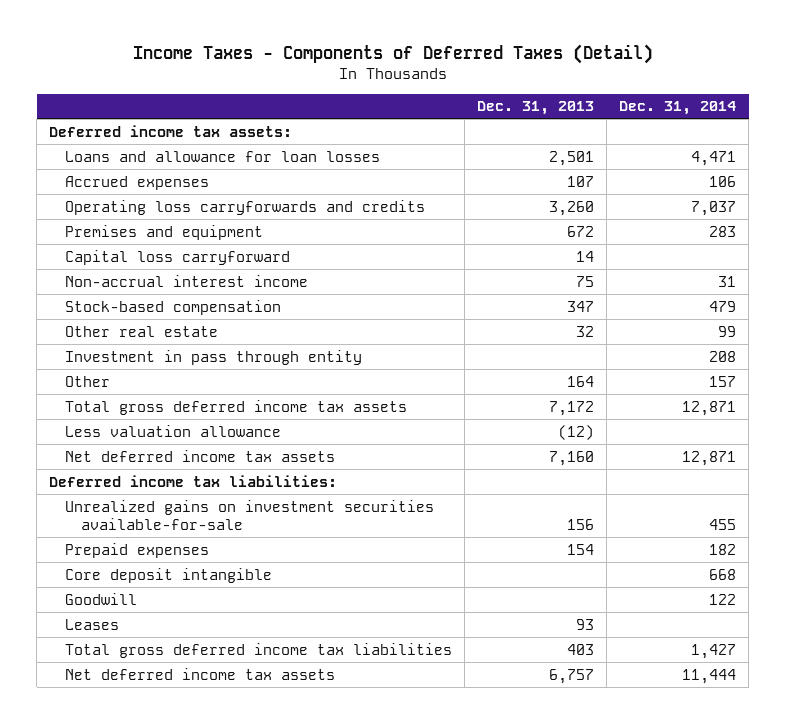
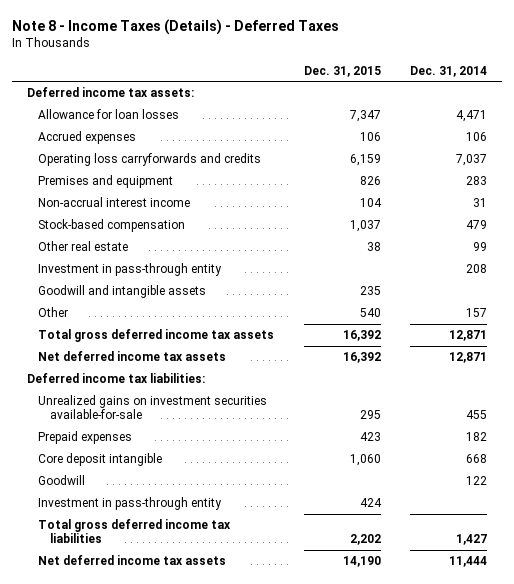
[132,44,653,65] Income Taxes - Components of Deferred Taxes (Detail) -> [12,19,340,36] Note 8 - Income Taxes (Details) - Deferred Taxes
[477,101,595,116] Dec. 31, 2013 -> none
none -> [303,65,381,77] Dec. 31, 2015
[64,150,380,162] Loans and allowance for loan losses -> [38,109,180,120] Allowance for loan losses
[64,249,290,265] Capital loss carryforward -> none
[64,349,362,365] Investment in pass through entity -> [38,263,223,277] Investment in pass-through entity
none -> [38,285,207,299] Goodwill and intangible assets
[64,424,281,437] Less valuation allowance -> none
[64,618,119,630] Leases -> none
none -> [38,497,223,511] Investment in pass-through entity

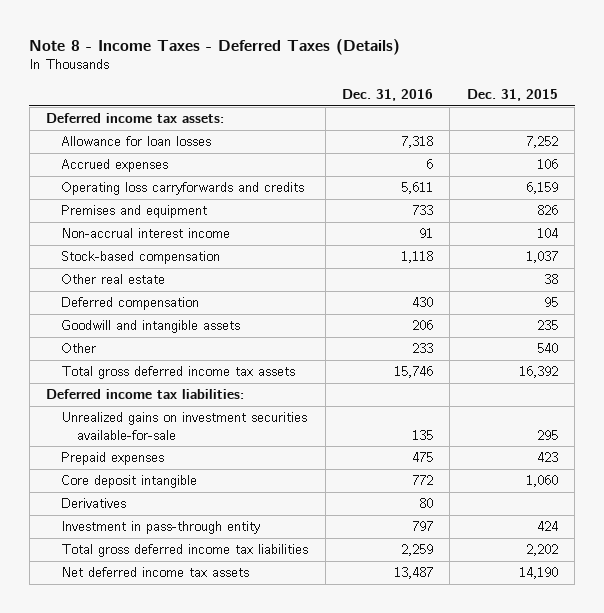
[12,19,340,36] Note 8 - Income Taxes (Details) - Deferred Taxes -> [29,38,401,55] Note 8 - Income Taxes - Deferred Taxes (Details)
[409,65,487,77] Dec. 31, 2014 -> none
none -> [342,89,434,102] Dec. 31, 2016
[349,110,381,123] 7,347 -> [525,136,558,149] 7,252
[38,263,223,277] Investment in pass-through entity -> none
none -> [61,297,200,311] Deferred compensation
[38,351,227,362] Net deferred income tax assets -> none
[38,475,86,486] Goodwill -> none
none -> [61,498,127,509] Derivatives

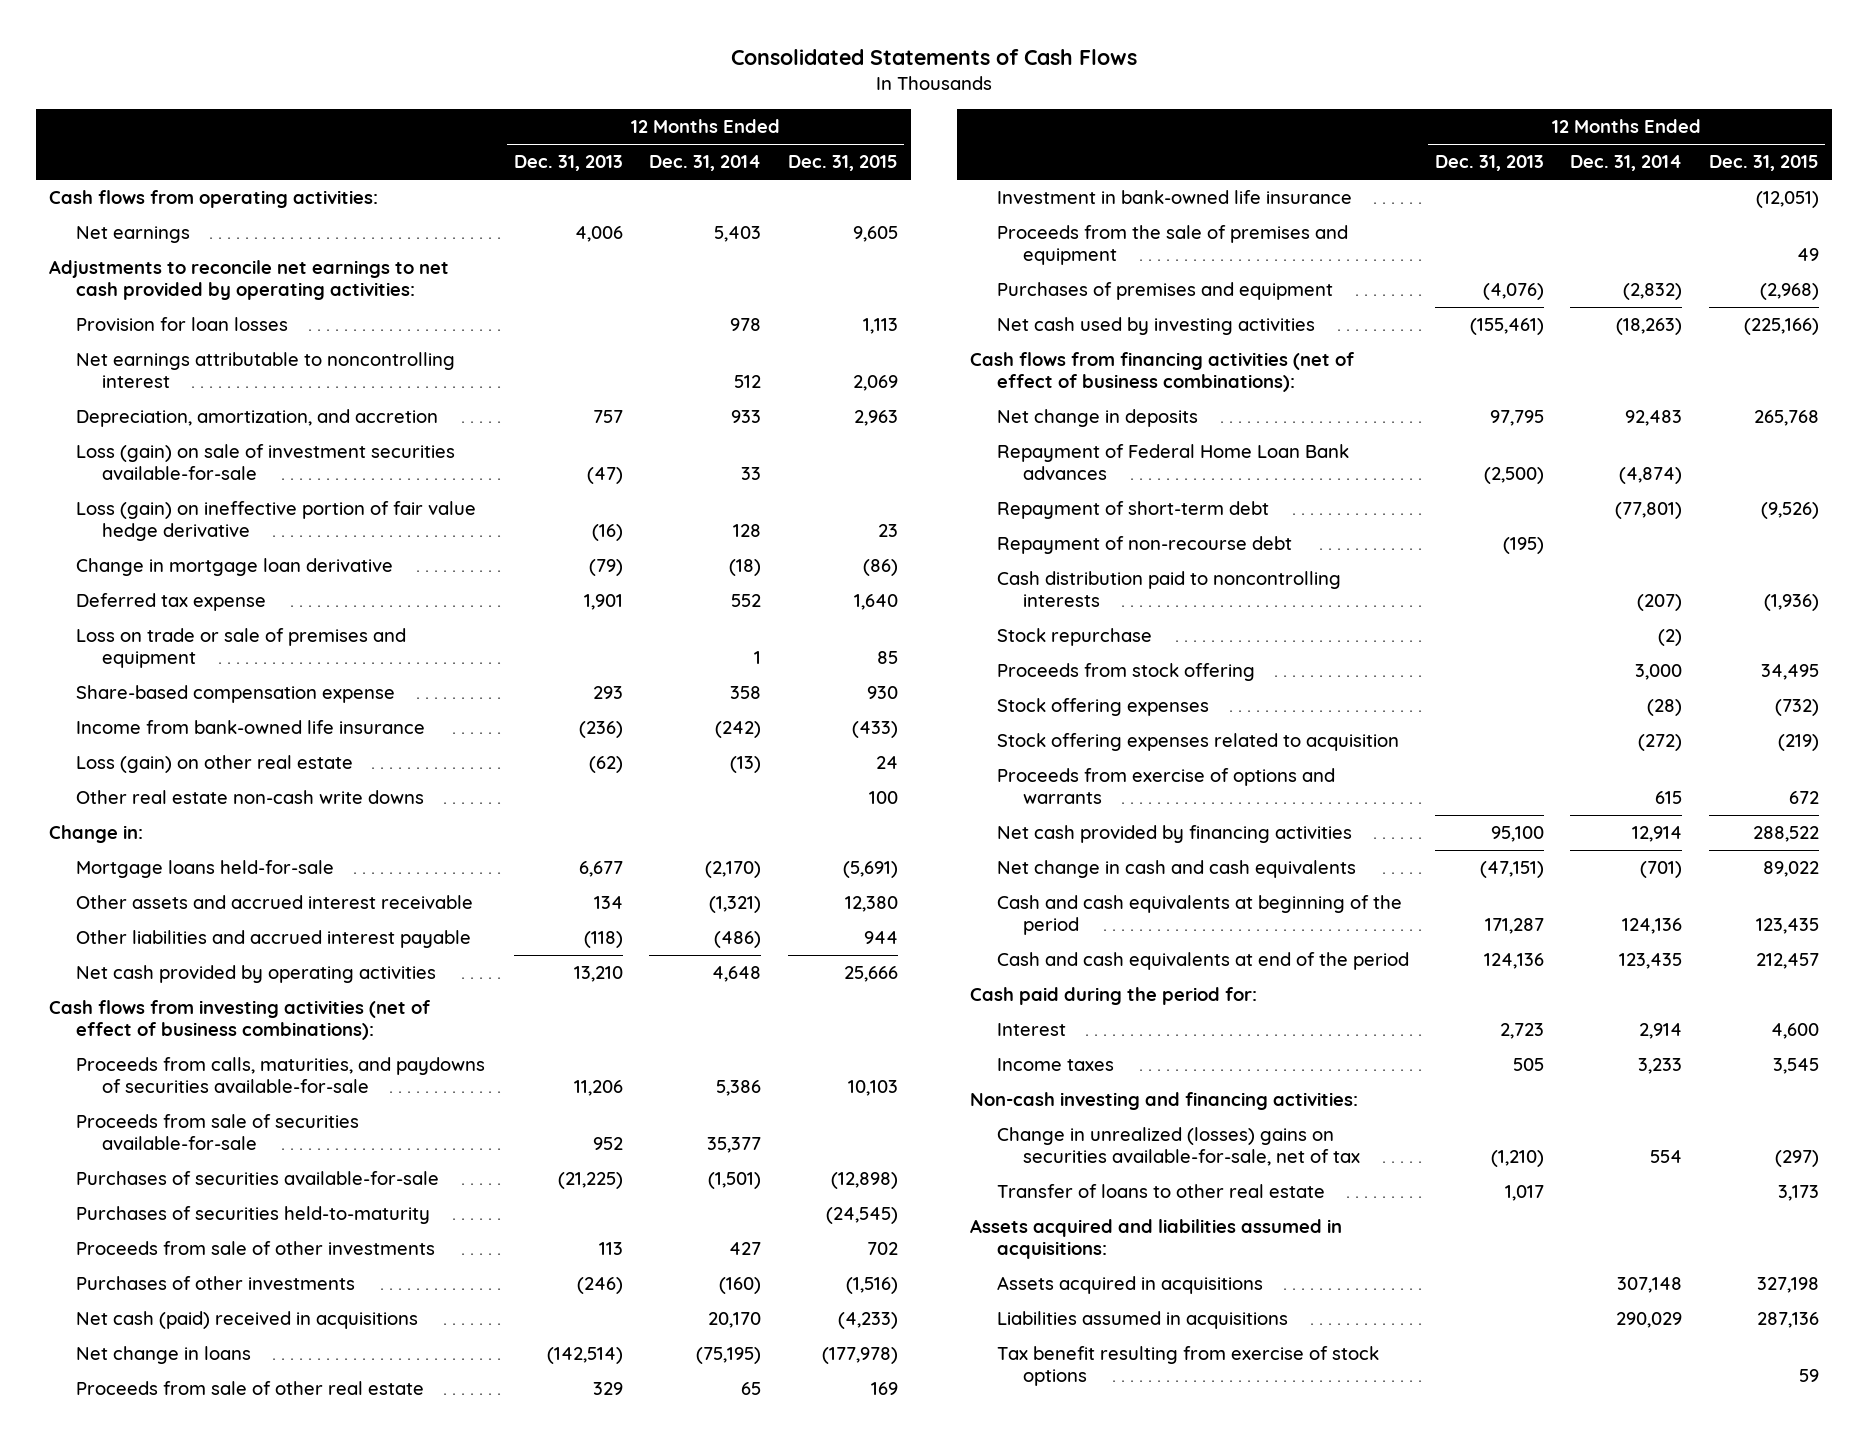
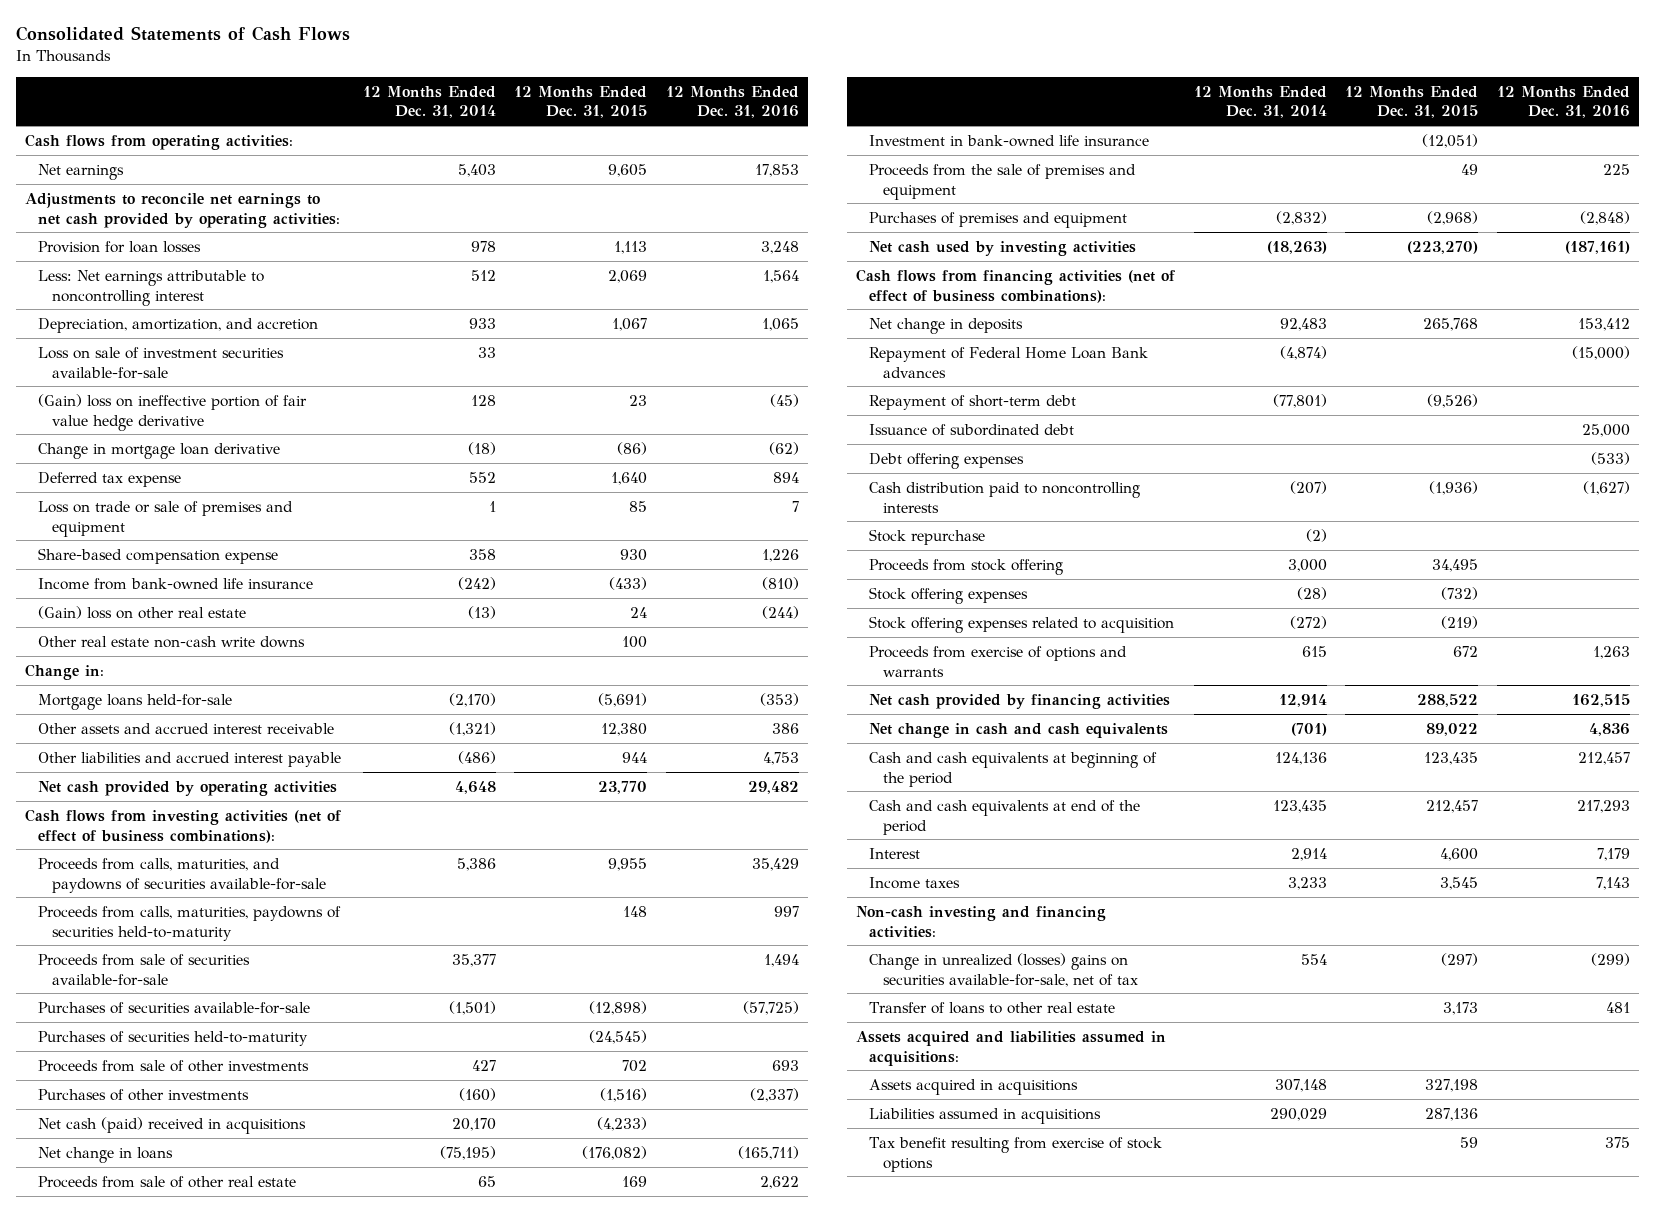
[514,155,624,172] Dec. 31, 2013 -> none
none -> [665,85,799,119] 12 Months Ended Dec. 31, 2016
[75,352,455,389] Net earnings attributable to noncontrolling interest -> [38,269,265,306] Less: Net earnings attributable to noncontrolling interest
[853,410,898,427] 2,963 -> [612,317,648,331] 1,067
[75,444,455,481] Loss (gain) on sale of investment securities available-for-sale -> [38,346,285,379] Loss on sale of investment securities available-for-sale
[75,501,476,542] Loss (gain) on ineffective portion of fair value hedge derivative -> [38,393,308,431] (Gain) loss on ineffective portion of fair value hedge derivative
[75,755,353,774] Loss (gain) on other real estate -> [38,605,247,619] (Gain) loss on other real estate
[843,966,898,983] 25,666 -> [598,780,648,794] 23,770
[847,1080,898,1097] 10,103 -> [608,857,648,871] 9,955
none -> [38,905,342,941] Proceeds from calls, maturities, paydowns of securities held-to-maturity
[821,1347,898,1365] (177,978) -> [582,1145,648,1160] (176,082)
[1743,318,1819,336] (225,166) -> [1407,240,1479,254] (223,270)
[996,536,1292,555] Repayment of non-recourse debt -> none
none -> [869,423,1075,436] Issuance of subordinated debt
none -> [869,452,1025,469] Debt offering expenses
[970,987,1258,1006] Cash paid during the period for: -> none

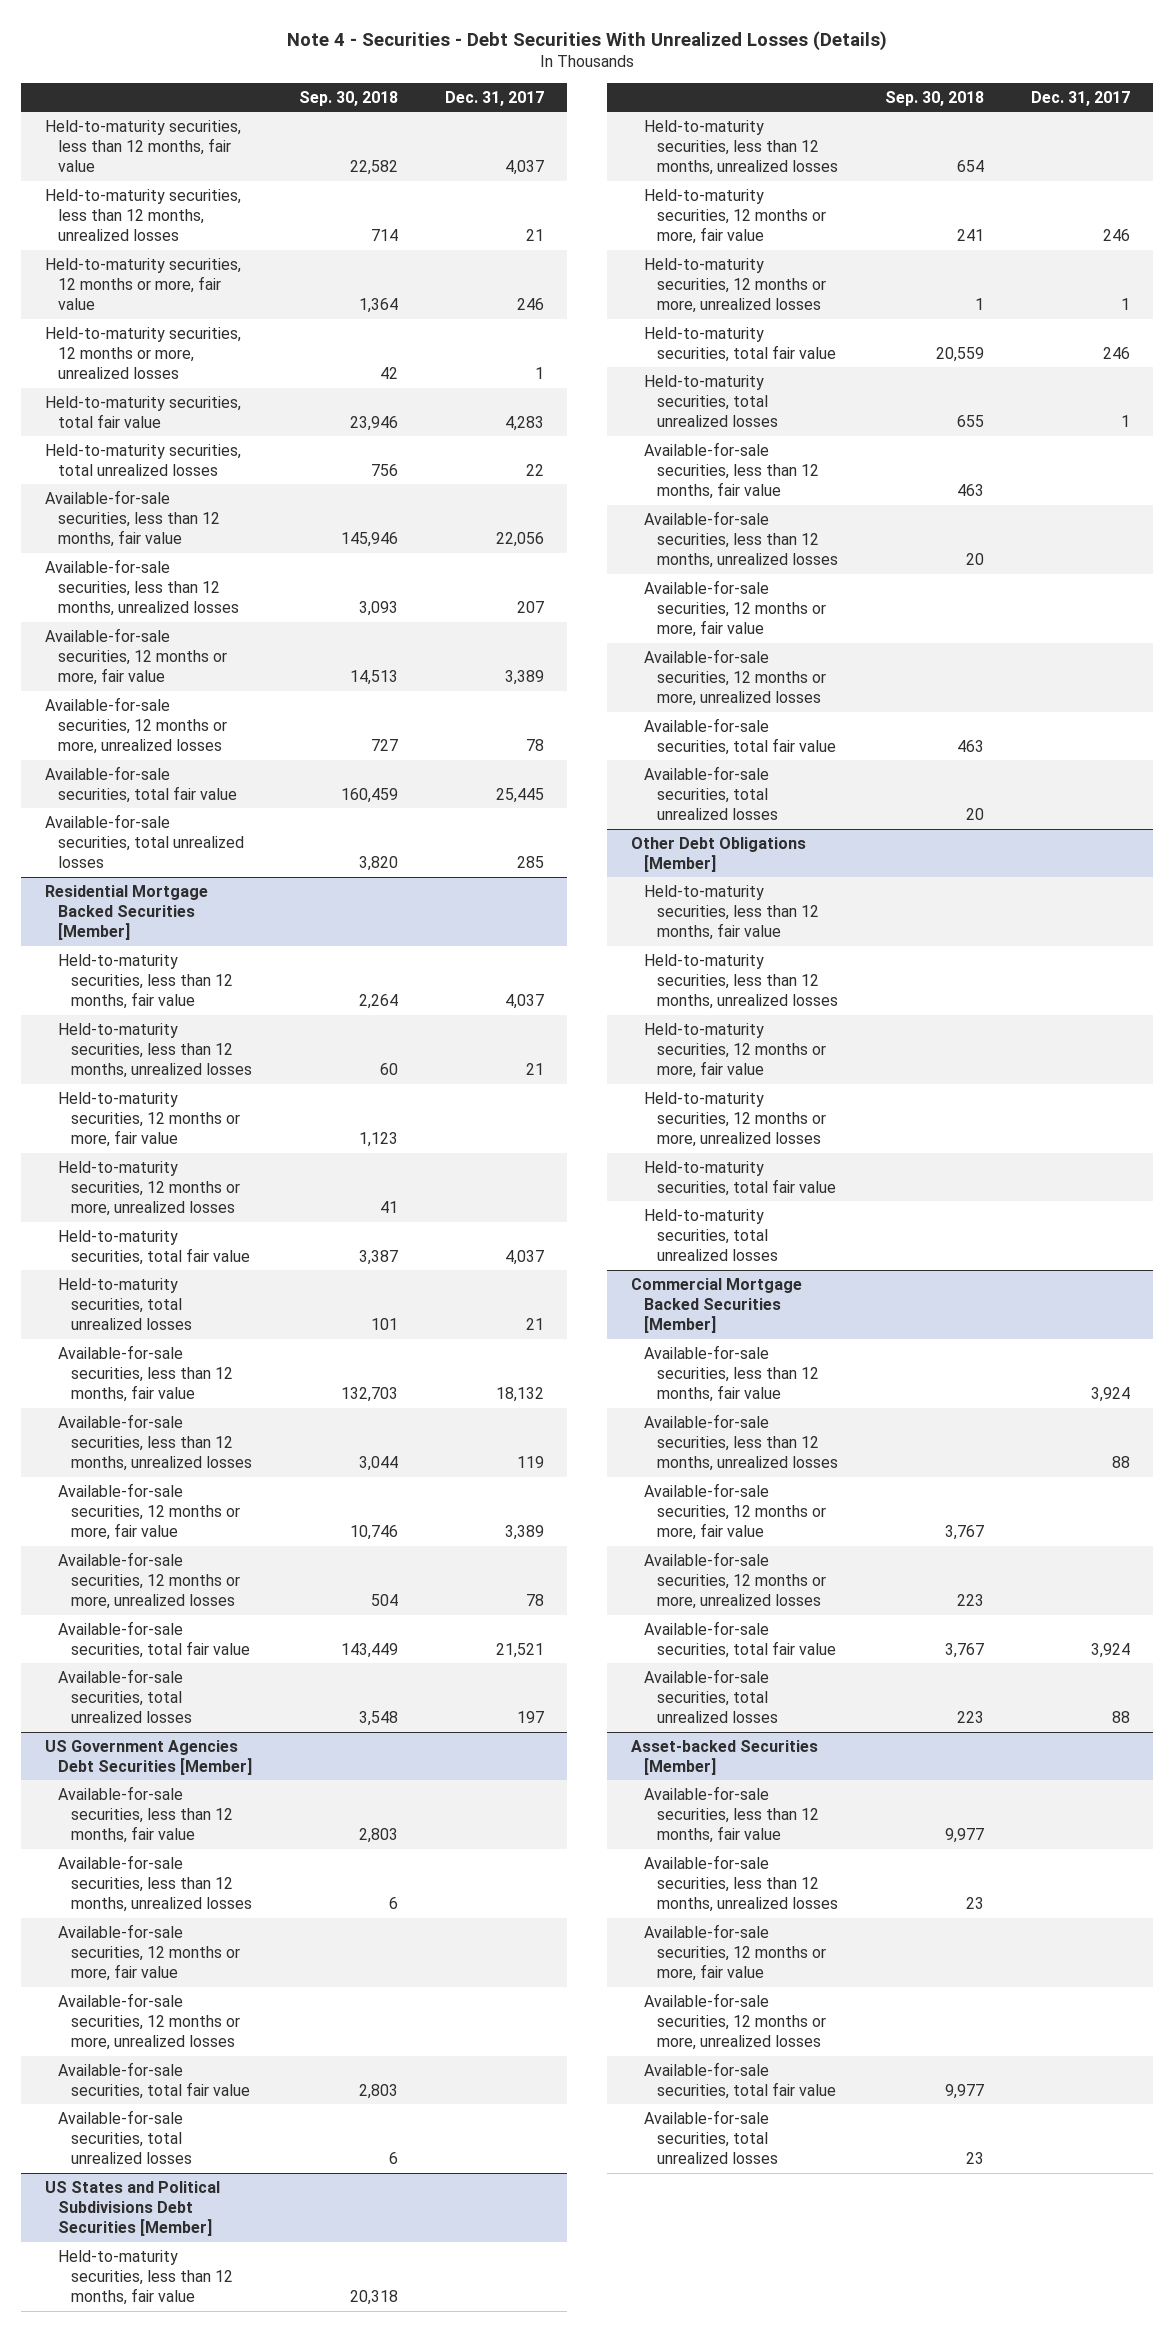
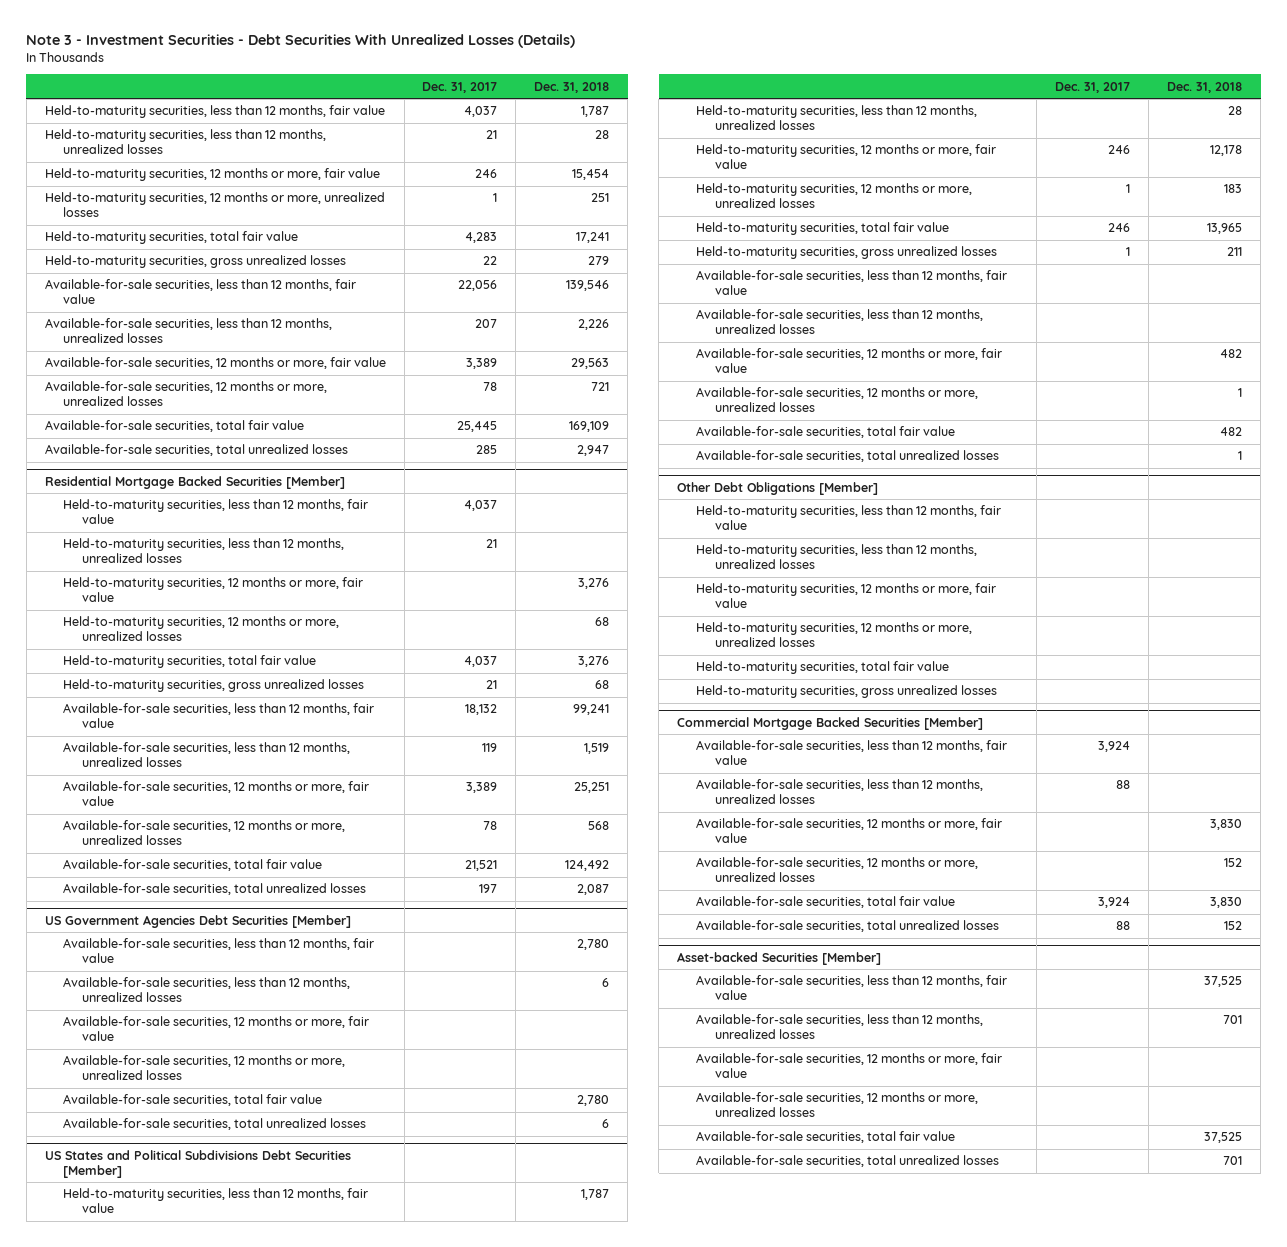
[287,31,888,52] Note 4 - Securities - Debt Securities With Unrealized Losses (Details) -> [26,34,576,49] Note 3 - Investment Securities - Debt Securities With Unrealized Losses (Details)
[298,91,398,107] Sep. 30, 2018 -> none
none -> [534,81,610,93] Dec. 31, 2018
[44,443,241,477] Held-to-maturity securities, total unrealized losses -> [44,255,346,269] Held-to-maturity securities, gross unrealized losses
[57,1277,192,1331] Held-to-maturity securities, total unrealized losses -> [63,679,365,693] Held-to-maturity securities, gross unrealized losses
[643,374,778,428] Held-to-maturity securities, total unrealized losses -> [695,246,997,260] Held-to-maturity securities, gross unrealized losses
[643,1208,778,1262] Held-to-maturity securities, total unrealized losses -> [695,685,997,699] Held-to-maturity securities, gross unrealized losses

